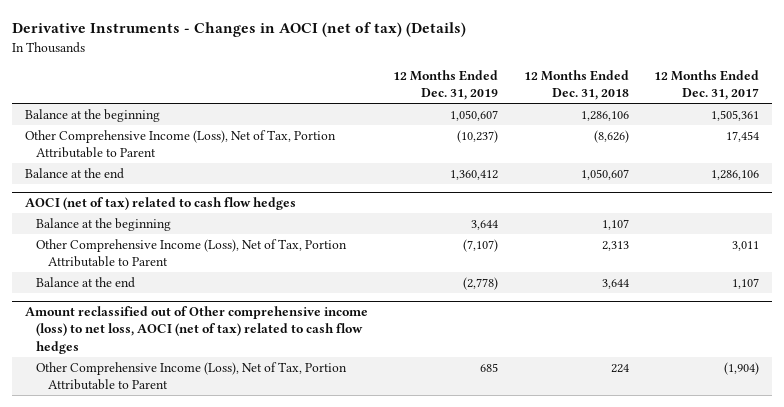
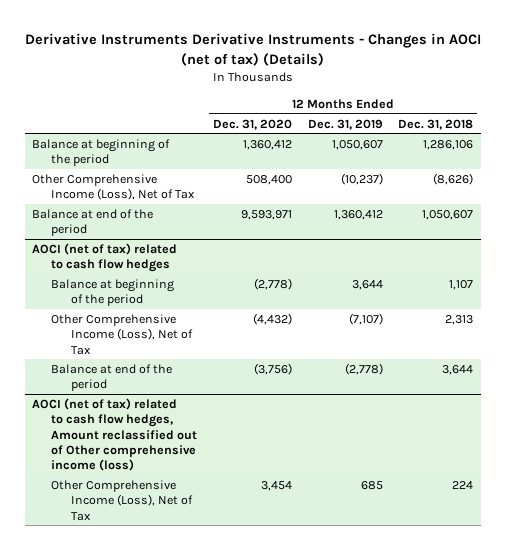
[12,22,467,38] Derivative Instruments - Changes in AOCI (net of tax) (Details) -> [24,33,481,67] Derivative Instruments Derivative Instruments - Changes in AOCI (net of tax) (Details)
[653,70,759,101] 12 Months Ended Dec. 31, 2017 -> none
none -> [212,118,292,130] Dec. 31, 2020
[24,108,160,122] Balance at the beginning -> [32,138,171,167] Balance at beginning of the period
[24,129,336,158] Other Comprehensive Income (Loss), Net of Tax, Portion Attributable to Parent -> [32,173,196,201] Other Comprehensive Income (Loss), Net of Tax
[24,167,124,179] Balance at the end -> [32,208,154,237] Balance at end of the period
[36,217,172,231] Balance at the beginning -> [51,278,175,307] Balance at beginning of the period
[36,238,348,267] Other Comprehensive Income (Loss), Net of Tax, Portion Attributable to Parent -> [51,313,193,355] Other Comprehensive Income (Loss), Net of Tax
[36,276,136,288] Balance at the end -> [51,363,173,392] Balance at end of the period
[24,306,368,354] Amount reclassified out of Other comprehensive income (loss) to net loss, AOCI (net of tax) related to cash flow hedges -> [32,397,198,472] AOCI (net of tax) related to cash flow hedges, Amount reclassified out of Other comprehensive income (loss)
[36,361,348,390] Other Comprehensive Income (Loss), Net of Tax, Portion Attributable to Parent -> [51,479,193,521] Other Comprehensive Income (Loss), Net of Tax

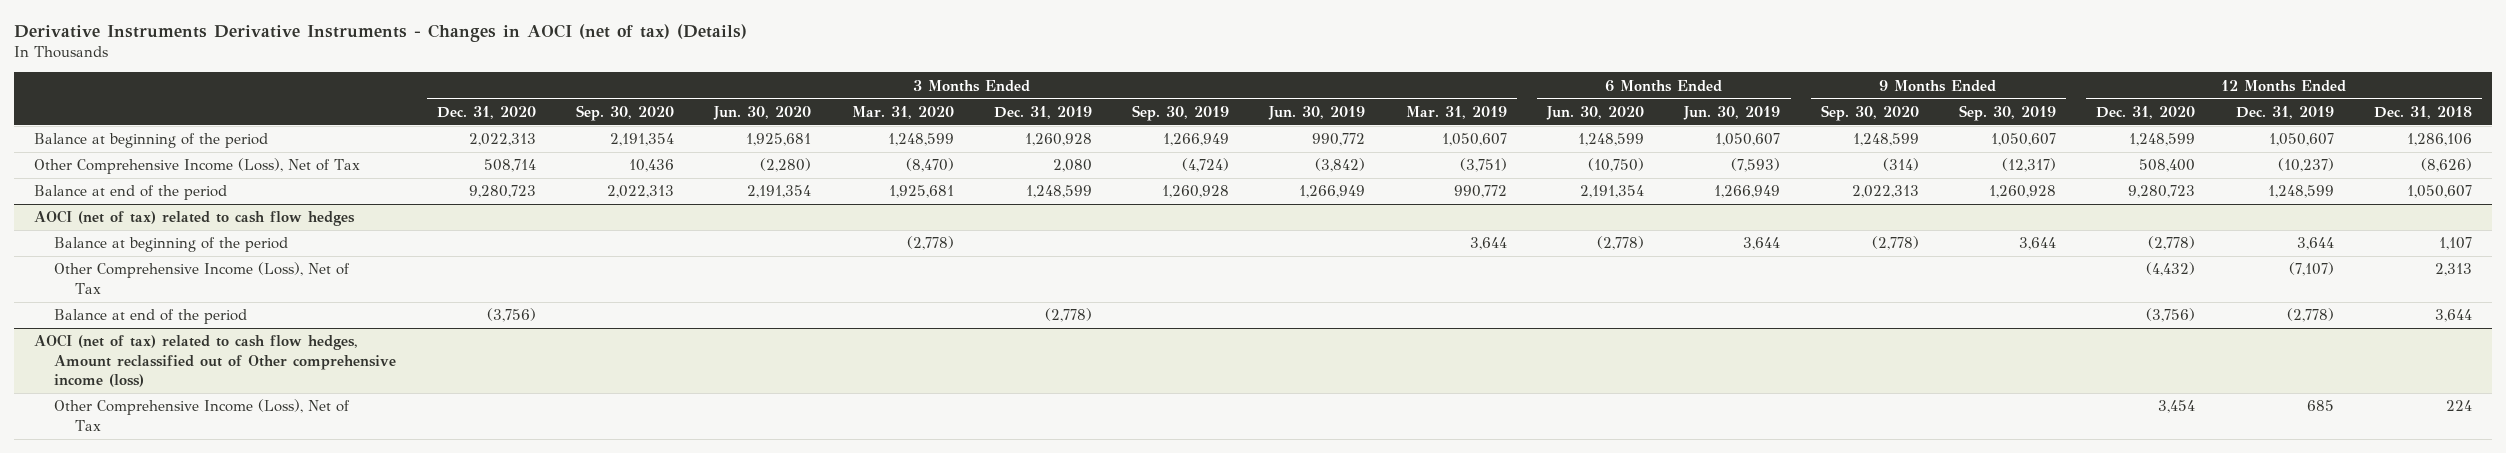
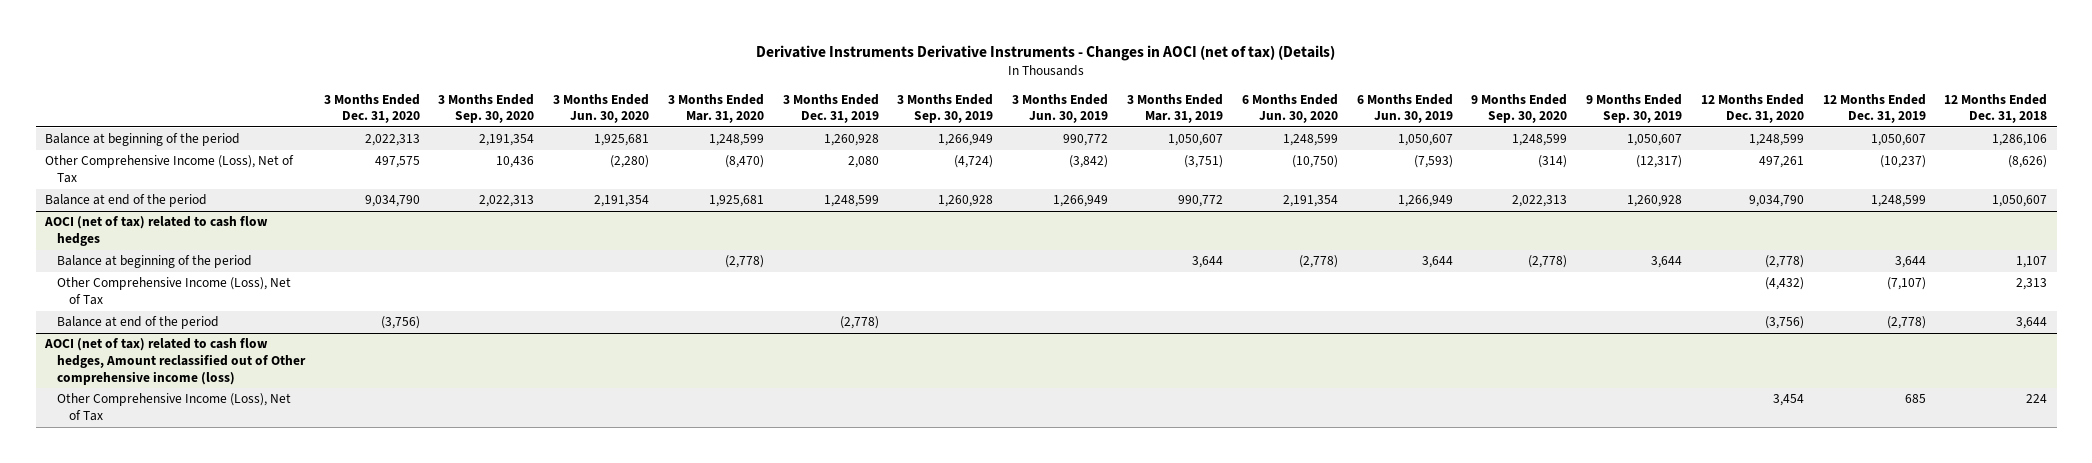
[483,159,536,173] 508,714 -> [374,156,420,169] 497,575
[2139,159,2196,173] 508,400 -> [1758,156,1804,169] 497,261
[468,185,536,199] 9,280,723 -> [364,195,420,208] 9,034,790
[2128,185,2196,199] 9,280,723 -> [1748,195,1804,208] 9,034,790

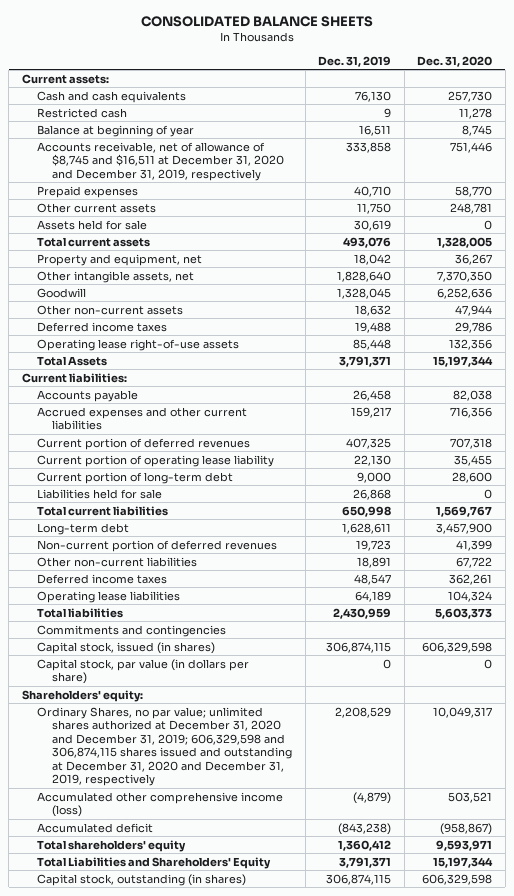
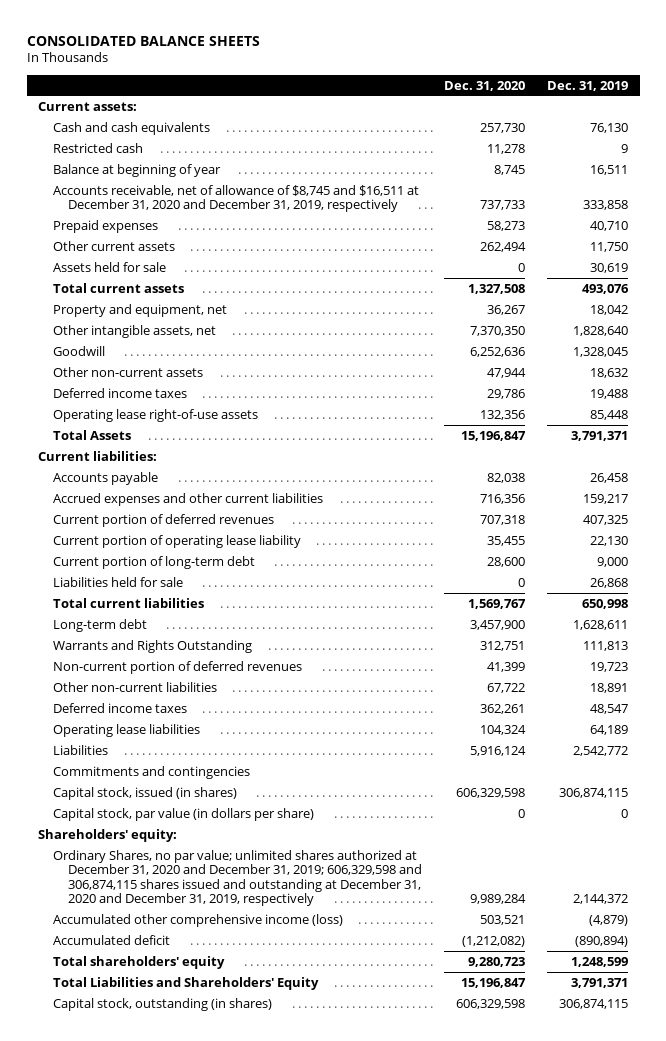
[450,141,493,153] 751,446 -> [480,200,526,211] 737,733
[455,185,493,197] 58,770 -> [487,220,526,231] 58,273
[450,202,493,214] 248,781 -> [480,241,527,252] 262,494
[437,236,493,248] 1,328,005 -> [468,283,526,294] 1,327,508
[433,355,494,367] 15,197,344 -> [461,430,527,441] 15,196,847
none -> [52,639,252,653] Warrants and Rights Outstanding
[37,607,124,618] Total liabilities -> [52,744,108,755] Liabilities
[333,607,392,619] 2,430,959 -> [573,745,629,756] 2,542,772
[435,607,493,619] 5,603,373 -> [470,745,527,756] 5,916,124
[335,706,392,718] 2,208,529 -> [573,894,629,905] 2,144,372
[433,706,493,718] 10,049,317 -> [470,894,527,905] 9,989,284
[338,822,392,835] (843,238) -> [575,935,629,947] (890,894)
[440,822,493,835] (958,867) -> [462,935,526,947] (1,212,082)
[338,839,392,851] 1,360,412 -> [571,956,629,967] 1,248,599
[436,839,493,851] 9,593,971 -> [468,956,526,967] 9,280,723
[433,856,494,868] 15,197,344 -> [461,977,527,988] 15,196,847

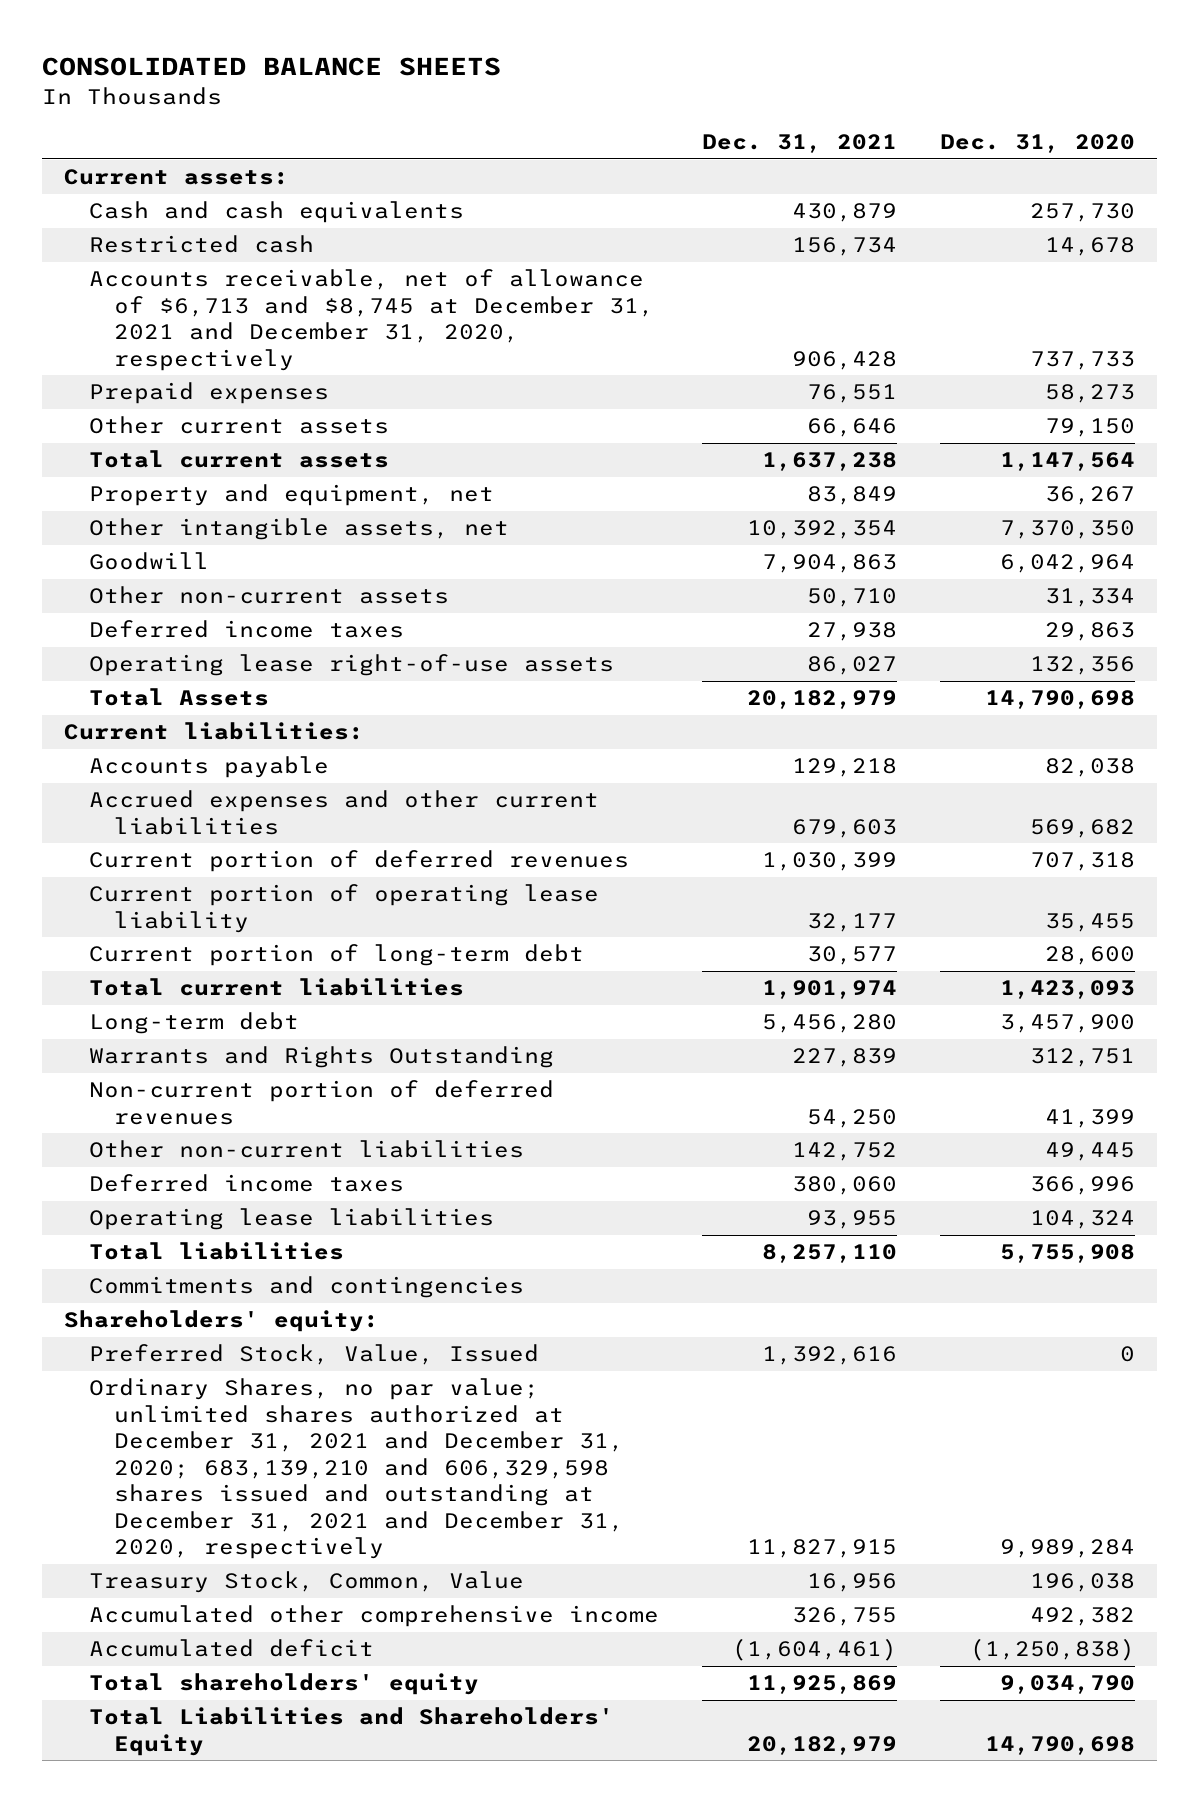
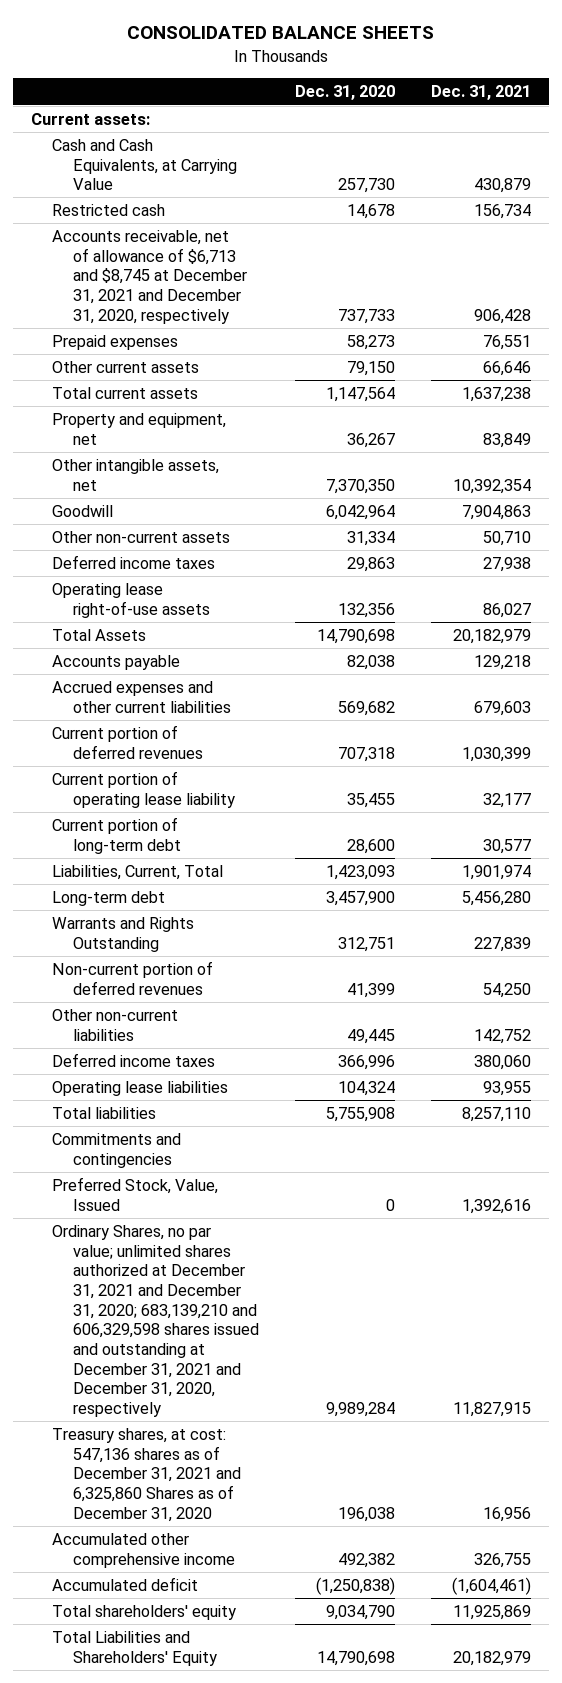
[89,201,465,224] Cash and cash equivalents -> [52,138,237,191] Cash and Cash Equivalents, at Carrying Value
[63,722,364,741] Current liabilities: -> none
[89,978,465,997] Total current liabilities -> [52,864,224,880] Liabilities, Current, Total
[63,1310,379,1333] Shareholders' equity: -> none
[89,1571,525,1594] Treasury Stock, Common, Value -> [52,1427,241,1522] Treasury shares, at cost: 547,136 shares as of December 31, 2021 and 6,325,860 Shares as of December 31, 2020

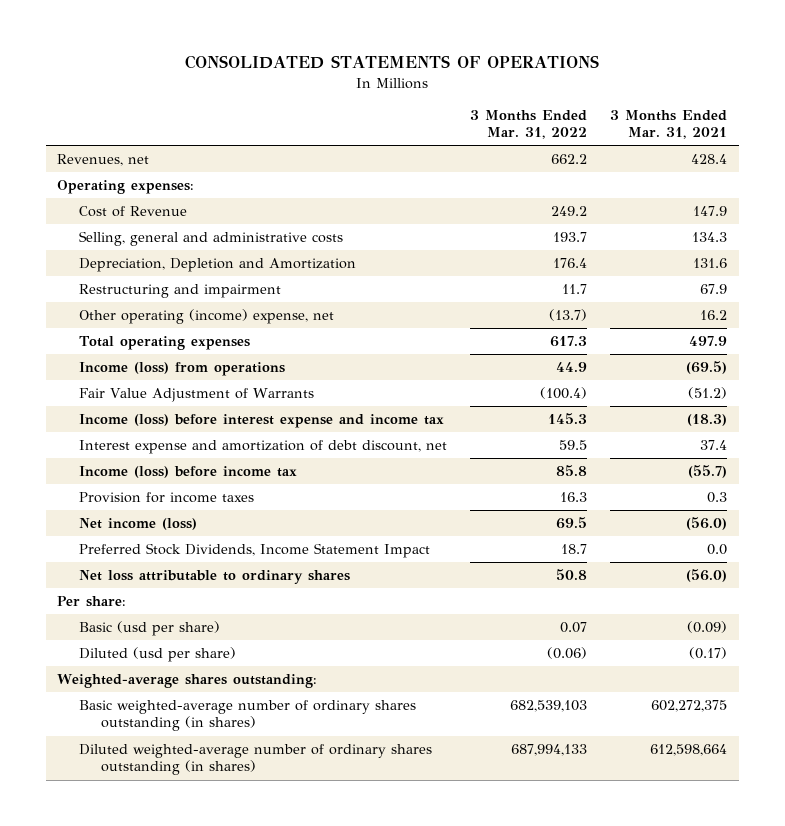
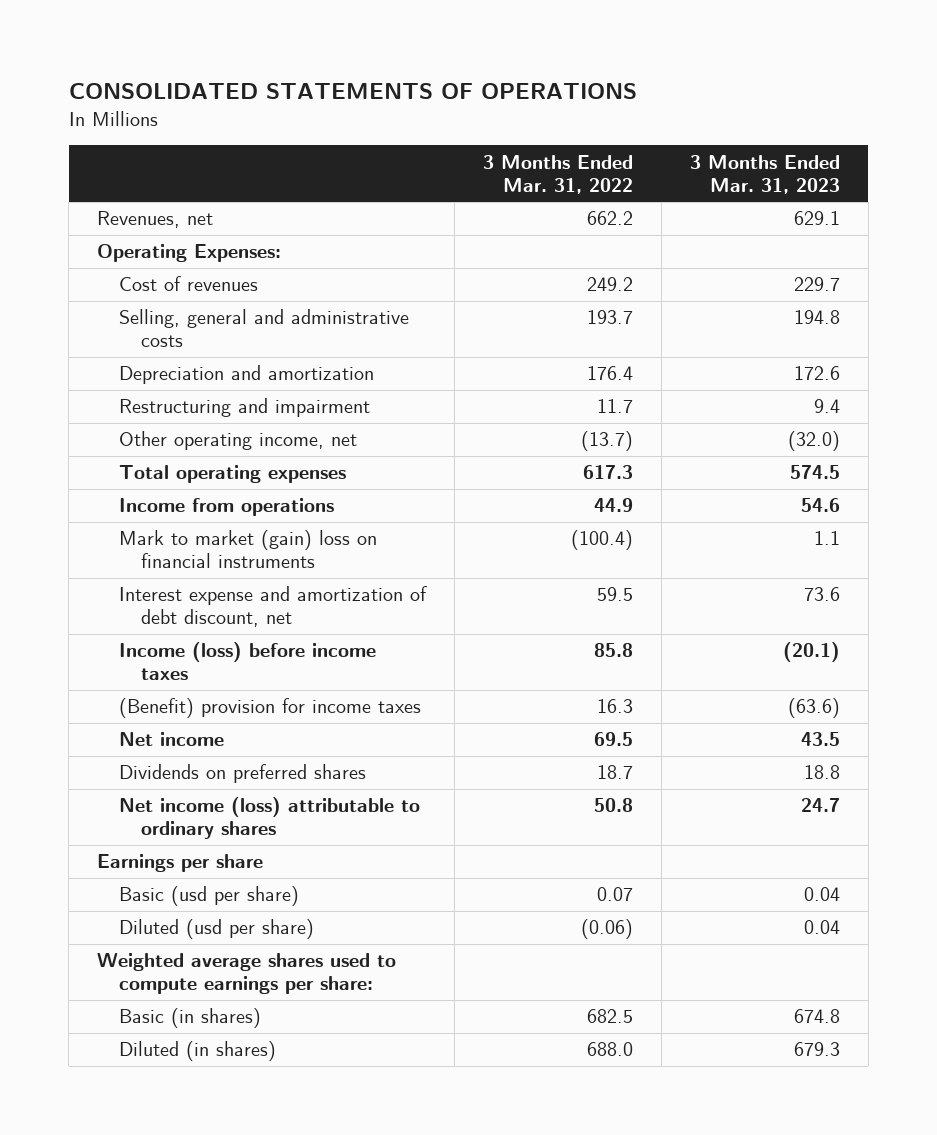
[610,109,728,140] 3 Months Ended Mar. 31, 2021 -> none
none -> [689,154,840,194] 3 Months Ended Mar. 31, 2023
[57,179,195,194] Operating expenses: -> [97,244,282,263] Operating Expenses:
[79,205,188,217] Cost of Revenue -> [119,276,259,292] Cost of revenues
[79,257,357,272] Depreciation, Depletion and Amortization -> [119,365,375,385] Depreciation and amortization
[79,308,335,324] Other operating (income) expense, net -> [119,431,358,451] Other operating income, net
[79,413,445,428] Income (loss) before interest expense and income tax -> none
[79,361,286,376] Income (loss) from operations -> [119,498,335,517] Income from operations
[79,387,315,402] Fair Value Adjustment of Warrants -> [119,530,378,569] Mark to market (gain) loss on financial instruments
[79,465,298,478] Income (loss) before income tax -> [119,642,377,681] Income (loss) before income taxes
[79,491,255,503] Provision for income taxes -> [119,698,422,719] (Benefit) provision for income taxes
[79,517,198,530] Net income (loss) -> [119,732,225,747] Net income
[79,542,431,558] Preferred Stock Dividends, Income Statement Impact -> [119,764,367,784] Dividends on preferred shares
[79,569,351,584] Net loss attributable to ordinary shares -> [119,797,421,840] Net income (loss) attributable to ordinary shares
[57,595,127,607] Per share: -> [97,854,264,873] Earnings per share
[57,673,318,688] Weighted-average shares outstanding: -> [97,953,397,995] Weighted average shares used to compute earnings per share:
[79,699,417,732] Basic weighted-average number of ordinary shares outstanding (in shares) -> [119,1008,262,1029] Basic (in shares)
[510,699,588,712] 682,539,103 -> [587,1009,634,1024] 682.5
[79,743,433,776] Diluted weighted-average number of ordinary shares outstanding (in shares) -> [119,1041,277,1062] Diluted (in shares)
[511,743,588,756] 687,994,133 -> [587,1042,634,1057] 688.0

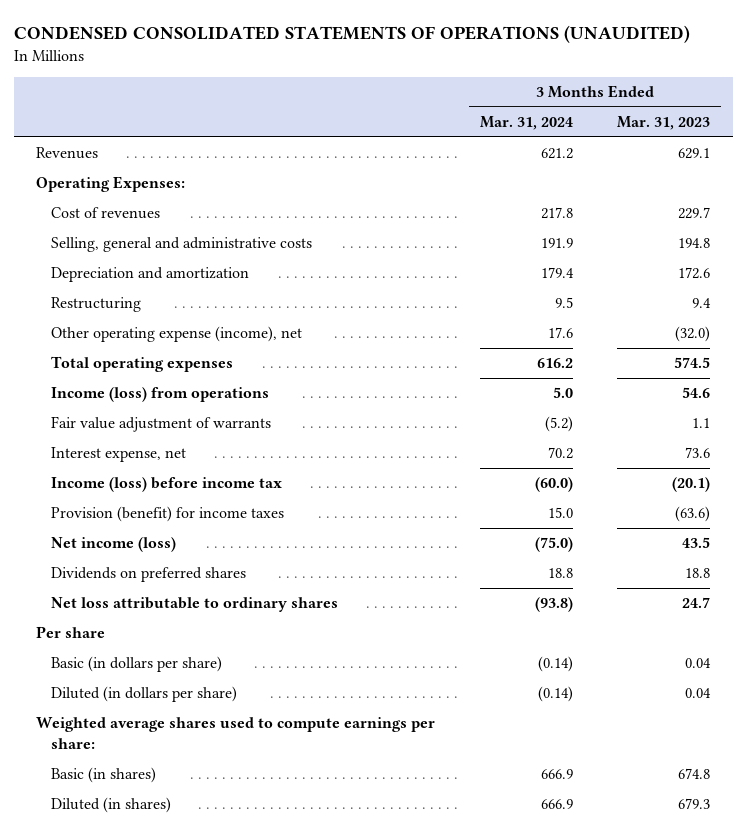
[68,83,637,100] CONSOLIDATED STATEMENTS OF OPERATIONS -> [14,25,691,44] CONDENSED CONSOLIDATED STATEMENTS OF OPERATIONS (UNAUDITED)
[483,154,634,194] 3 Months Ended Mar. 31, 2022 -> none
none -> [479,115,573,130] Mar. 31, 2024
[97,211,214,229] Revenues, net -> [36,147,99,160] Revenues
[119,398,371,418] Restructuring and impairment -> none
none -> [51,297,142,313] Restructuring
[119,431,358,451] Other operating income, net -> [51,326,303,343] Other operating expense (income), net
[119,498,335,517] Income from operations -> [51,387,270,403] Income (loss) from operations
[119,530,378,569] Mark to market (gain) loss on financial instruments -> [51,416,272,433] Fair value adjustment of warrants
[119,586,428,628] Interest expense and amortization of debt discount, net -> [51,447,187,463] Interest expense, net
[119,642,377,681] Income (loss) before income taxes -> [51,477,283,493] Income (loss) before income tax
[119,698,422,719] (Benefit) provision for income taxes -> [51,506,285,523] Provision (benefit) for income taxes
[119,732,225,747] Net income -> [51,537,177,553] Net income (loss)
[119,797,421,840] Net income (loss) attributable to ordinary shares -> [51,597,339,613] Net loss attributable to ordinary shares
[97,854,264,873] Earnings per share -> [36,626,106,639] Per share
[119,886,300,907] Basic (usd per share) -> [51,656,223,673] Basic (in dollars per share)
[119,919,315,940] Diluted (usd per share) -> [51,686,238,703] Diluted (in dollars per share)

